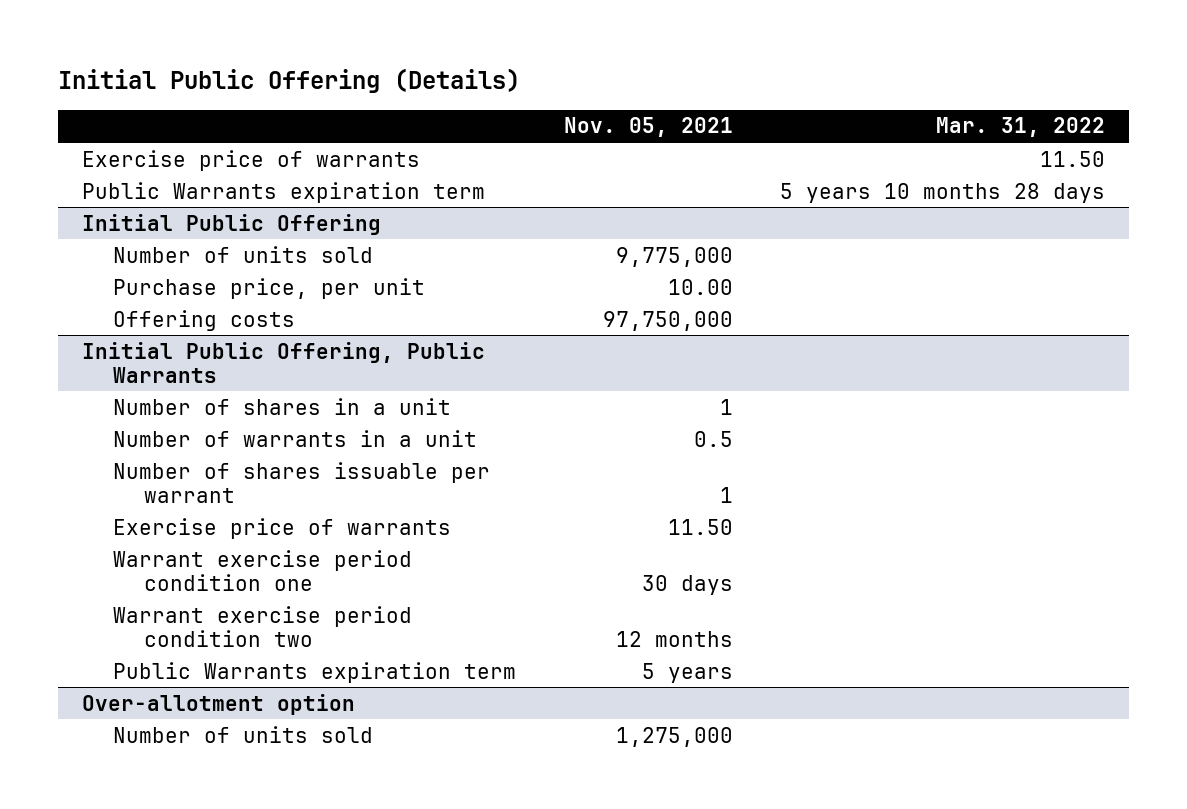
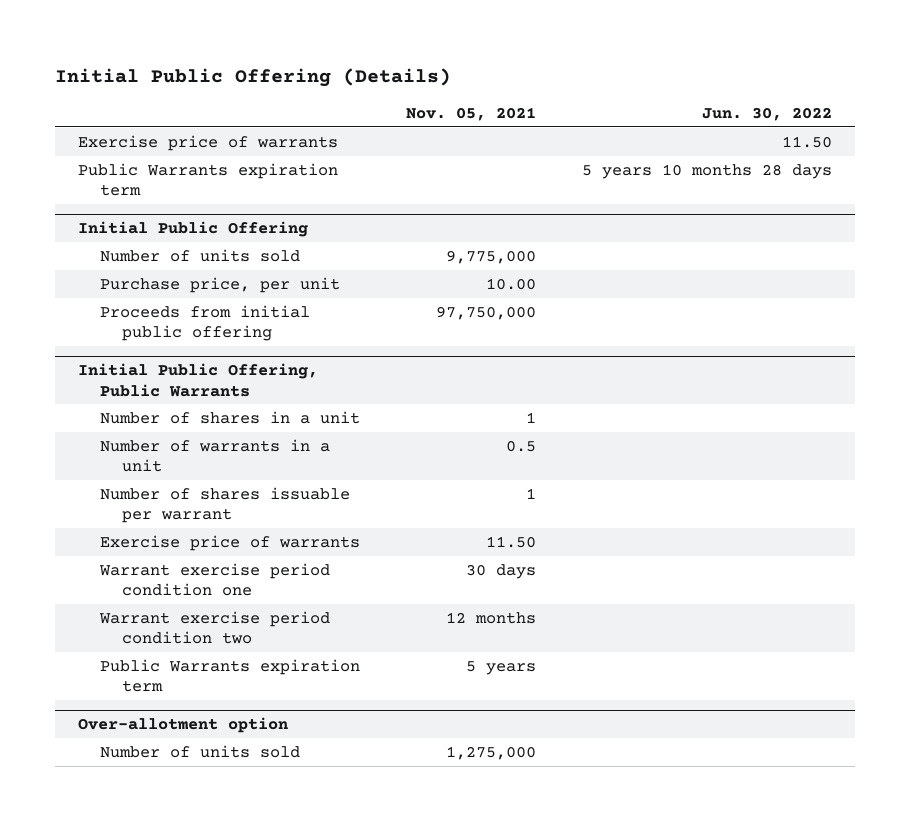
[936,117,1106,138] Mar. 31, 2022 -> none
none -> [702,106,833,121] Jun. 30, 2022
[112,309,295,331] Offering costs -> [100,304,311,342] Proceeds from initial public offering

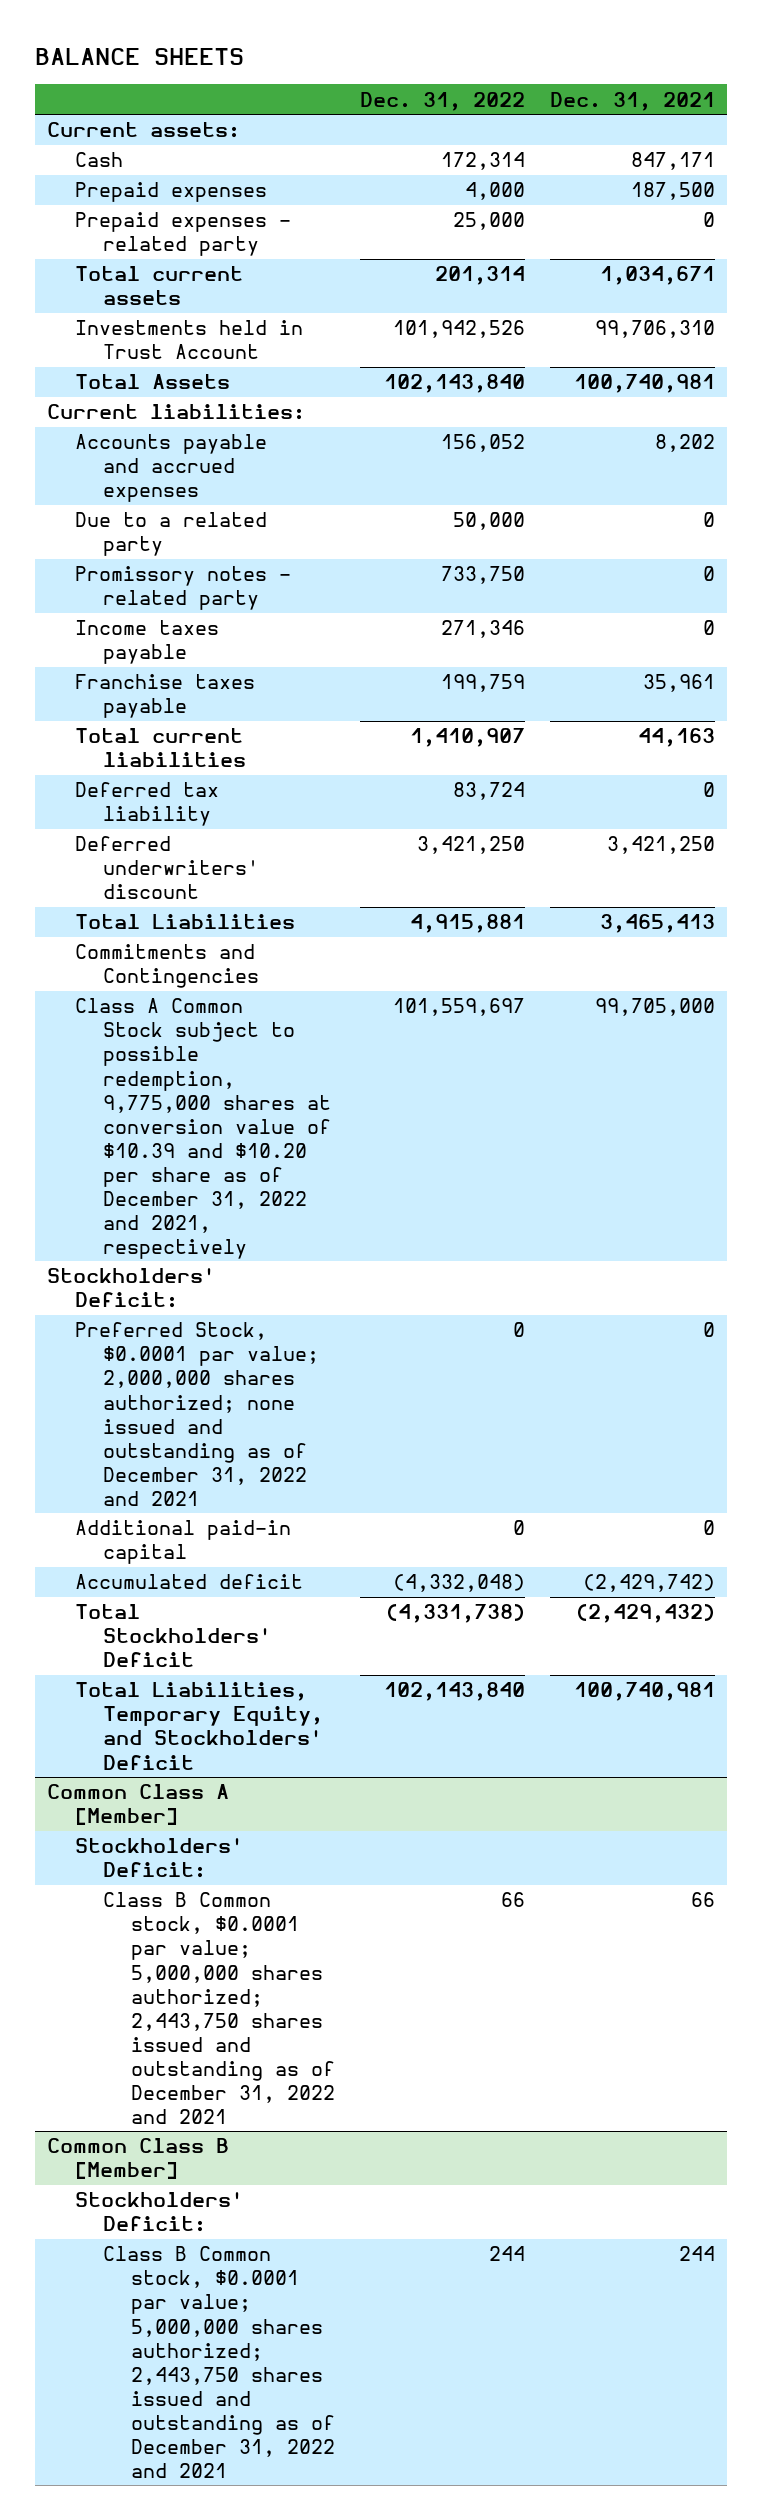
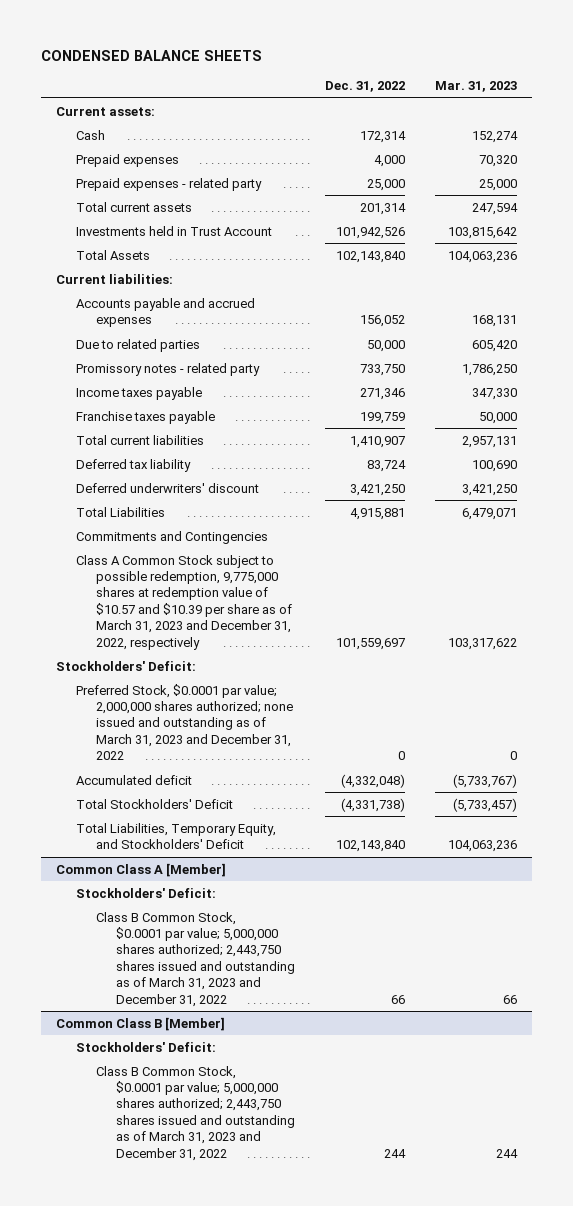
[34,47,244,65] BALANCE SHEETS -> [40,49,262,61] CONDENSED BALANCE SHEETS
[550,91,716,111] Dec. 31, 2021 -> none
none -> [435,81,518,93] Mar. 31, 2023
[75,512,268,557] Due to a related party -> [75,338,200,352] Due to related parties
[75,998,332,1259] Class A Common Stock subject to possible redemption, 9,775,000 shares at conversion value of $10.39 and $10.20 per share as of December 31, 2022 and 2021, respectively -> [75,554,292,650] Class A Common Stock subject to possible redemption, 9,775,000 shares at redemption value of $10.57 and $10.39 per share as of March 31, 2023 and December 31, 2022, respectively
[75,1520,292,1565] Additional paid-in capital -> none
[75,1322,320,1506] Preferred Stock, $0.0001 par value; 2,000,000 shares authorized; none issued and outstanding as of December 31, 2022 and 2021 -> [75,683,293,761] Preferred Stock, $0.0001 par value; 2,000,000 shares authorized; none issued and outstanding as of March 31, 2023 and December 31, 2022
[103,1892,336,2124] Class B Common stock, $0.0001 par value; 5,000,000 shares authorized; 2,443,750 shares issued and outstanding as of December 31, 2022 and 2021 -> [95,911,295,1007] Class B Common Stock, $0.0001 par value; 5,000,000 shares authorized; 2,443,750 shares issued and outstanding as of March 31, 2023 and December 31, 2022
[103,2246,336,2478] Class B Common stock, $0.0001 par value; 5,000,000 shares authorized; 2,443,750 shares issued and outstanding as of December 31, 2022 and 2021 -> [95,1065,295,1161] Class B Common Stock, $0.0001 par value; 5,000,000 shares authorized; 2,443,750 shares issued and outstanding as of March 31, 2023 and December 31, 2022

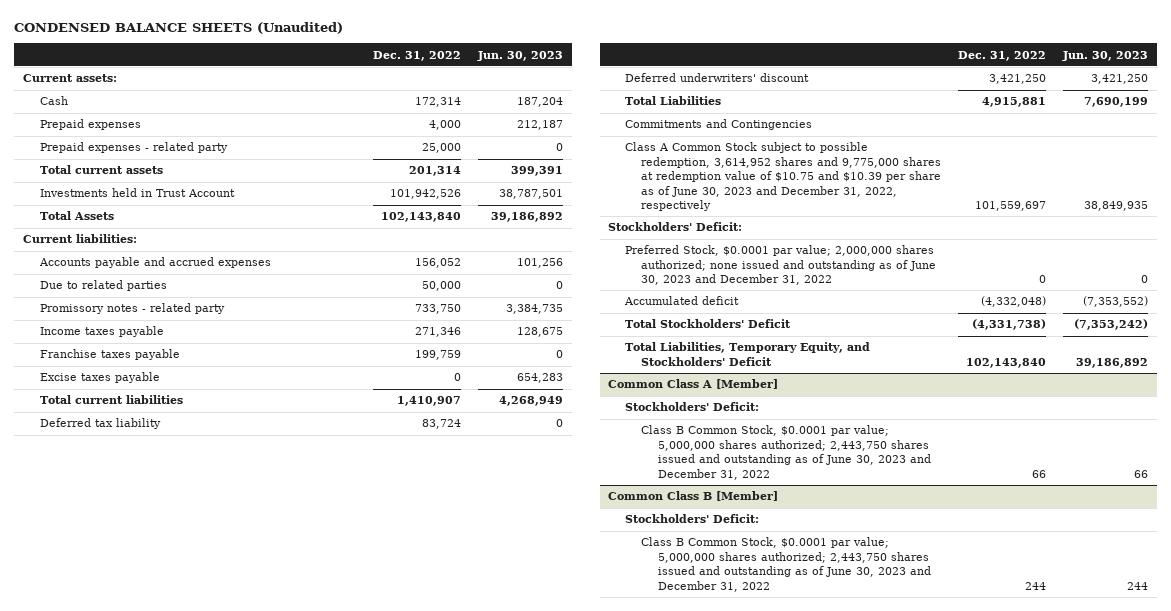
[40,49,262,61] CONDENSED BALANCE SHEETS -> [14,21,344,34] CONDENSED BALANCE SHEETS (Unaudited)
[435,81,518,93] Mar. 31, 2023 -> none
none -> [477,50,564,61] Jun. 30, 2023
none -> [39,372,160,384] Excise taxes payable
[75,554,292,650] Class A Common Stock subject to possible redemption, 9,775,000 shares at redemption value of $10.57 and $10.39 per share as of March 31, 2023 and December 31, 2022, respectively -> [624,142,942,211] Class A Common Stock subject to possible redemption, 3,614,952 shares and 9,775,000 shares at redemption value of $10.75 and $10.39 per share as of June 30, 2023 and December 31, 2022, respectively
[75,683,293,761] Preferred Stock, $0.0001 par value; 2,000,000 shares authorized; none issued and outstanding as of March 31, 2023 and December 31, 2022 -> [624,245,937,286] Preferred Stock, $0.0001 par value; 2,000,000 shares authorized; none issued and outstanding as of June 30, 2023 and December 31, 2022
[95,911,295,1007] Class B Common Stock, $0.0001 par value; 5,000,000 shares authorized; 2,443,750 shares issued and outstanding as of March 31, 2023 and December 31, 2022 -> [641,425,932,480] Class B Common Stock, $0.0001 par value; 5,000,000 shares authorized; 2,443,750 shares issued and outstanding as of June 30, 2023 and December 31, 2022
[95,1065,295,1161] Class B Common Stock, $0.0001 par value; 5,000,000 shares authorized; 2,443,750 shares issued and outstanding as of March 31, 2023 and December 31, 2022 -> [641,537,932,592] Class B Common Stock, $0.0001 par value; 5,000,000 shares authorized; 2,443,750 shares issued and outstanding as of June 30, 2023 and December 31, 2022

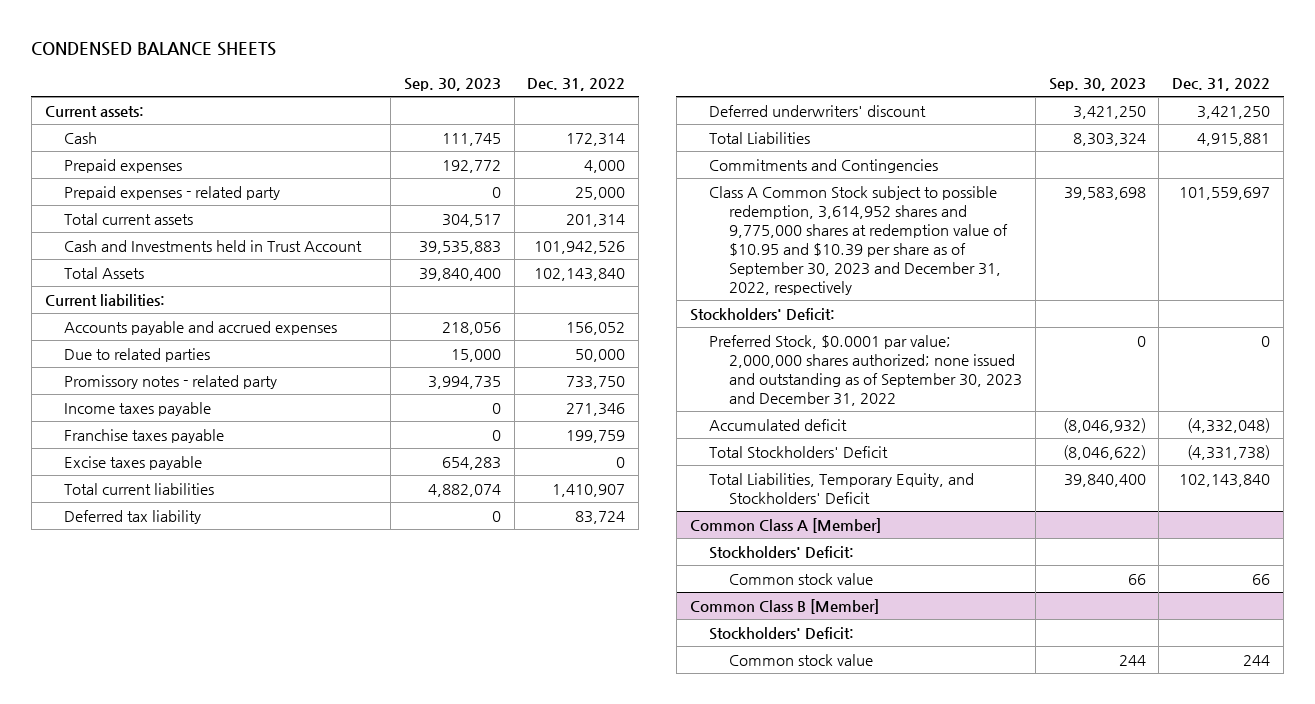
[14,21,344,34] CONDENSED BALANCE SHEETS (Unaudited) -> [31,42,277,57] CONDENSED BALANCE SHEETS
[477,50,564,61] Jun. 30, 2023 -> none
none -> [403,77,501,91] Sep. 30, 2023
[39,188,235,198] Investments held in Trust Account -> [64,239,363,252] Cash and Investments held in Trust Account
[624,142,942,211] Class A Common Stock subject to possible redemption, 3,614,952 shares and 9,775,000 shares at redemption value of $10.75 and $10.39 per share as of June 30, 2023 and December 31, 2022, respectively -> [709,185,1008,295] Class A Common Stock subject to possible redemption, 3,614,952 shares and 9,775,000 shares at redemption value of $10.95 and $10.39 per share as of September 30, 2023 and December 31, 2022, respectively
[624,245,937,286] Preferred Stock, $0.0001 par value; 2,000,000 shares authorized; none issued and outstanding as of June 30, 2023 and December 31, 2022 -> [709,334,1022,406] Preferred Stock, $0.0001 par value; 2,000,000 shares authorized; none issued and outstanding as of September 30, 2023 and December 31, 2022
[641,425,932,480] Class B Common Stock, $0.0001 par value; 5,000,000 shares authorized; 2,443,750 shares issued and outstanding as of June 30, 2023 and December 31, 2022 -> [728,572,873,585] Common stock value
[641,537,932,592] Class B Common Stock, $0.0001 par value; 5,000,000 shares authorized; 2,443,750 shares issued and outstanding as of June 30, 2023 and December 31, 2022 -> [728,653,873,666] Common stock value

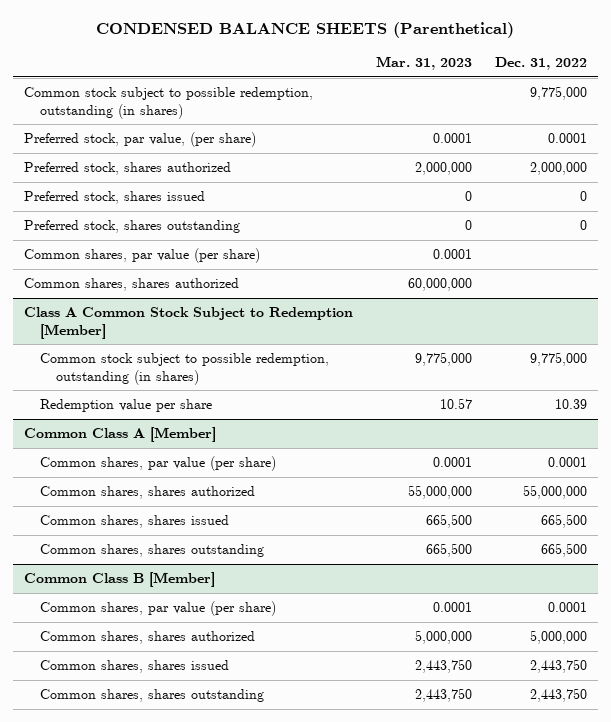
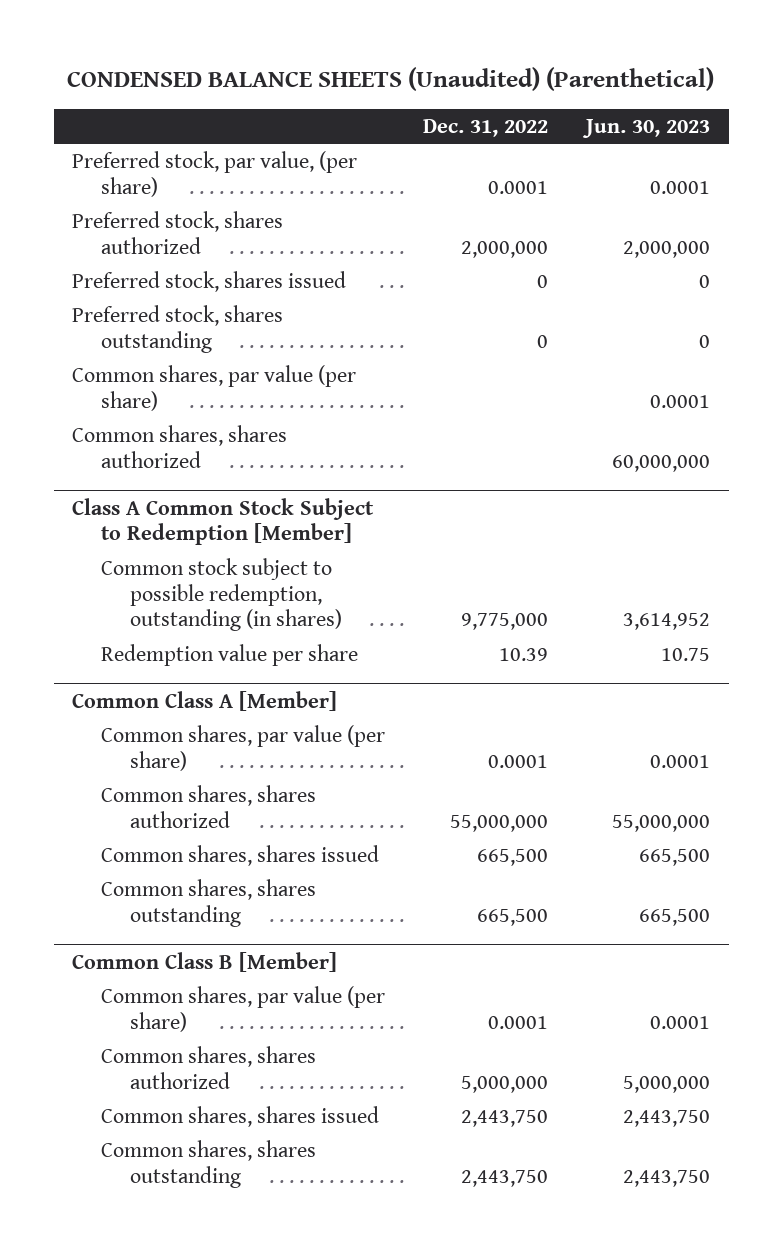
[96,22,515,39] CONDENSED BALANCE SHEETS (Parenthetical) -> [67,67,715,92] CONDENSED BALANCE SHEETS (Unaudited) (Parenthetical)
[375,56,472,71] Mar. 31, 2023 -> none
none -> [581,118,710,138] Jun. 30, 2023
[24,87,314,119] Common stock subject to possible redemption, outstanding (in shares) -> none

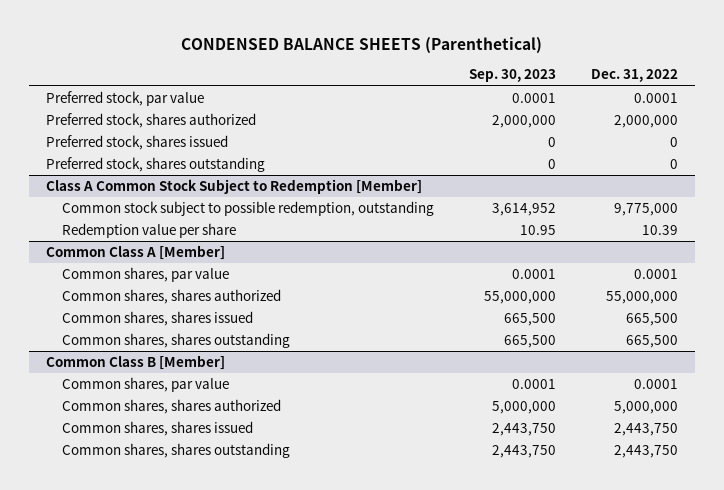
[67,67,715,92] CONDENSED BALANCE SHEETS (Unaudited) (Parenthetical) -> [180,36,542,54] CONDENSED BALANCE SHEETS (Parenthetical)
[581,118,710,138] Jun. 30, 2023 -> none
none -> [468,69,556,83] Sep. 30, 2023
[72,150,358,197] Preferred stock, par value, (per share) -> [45,91,204,107] Preferred stock, par value
[72,364,357,411] Common shares, par value (per share) -> none
[72,424,288,468] Common shares, shares authorized -> none
[101,557,342,632] Common stock subject to possible redemption, outstanding (in shares) -> [62,201,435,217] Common stock subject to possible redemption, outstanding
[101,724,386,771] Common shares, par value (per share) -> [62,267,230,283] Common shares, par value
[101,985,386,1032] Common shares, par value (per share) -> [62,377,230,393] Common shares, par value

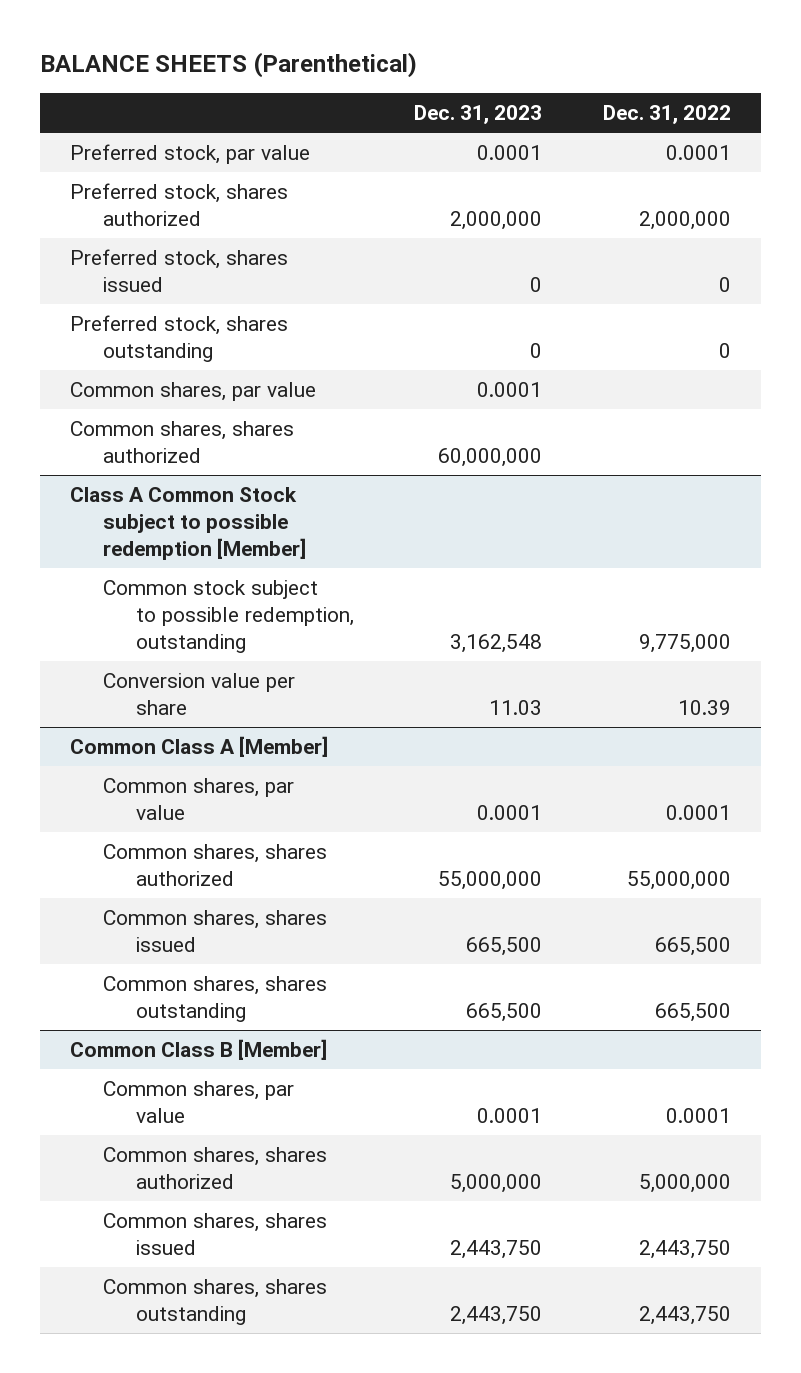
[180,36,542,54] CONDENSED BALANCE SHEETS (Parenthetical) -> [39,52,417,79] BALANCE SHEETS (Parenthetical)
[468,69,556,83] Sep. 30, 2023 -> none
none -> [414,105,543,125] Dec. 31, 2023
none -> [69,381,316,401] Common shares, par value
none -> [69,420,294,463] Common shares, shares authorized
[45,179,422,195] Class A Common Stock Subject to Redemption [Member] -> [69,486,306,560] Class A Common Stock subject to possible redemption [Member]
[62,223,237,239] Redemption value per share -> [102,672,295,715] Conversion value per share

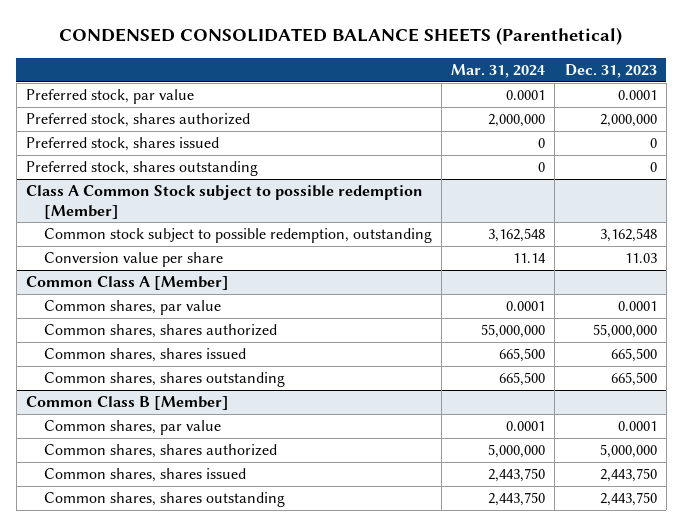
[39,52,417,79] BALANCE SHEETS (Parenthetical) -> [59,27,623,46] CONDENSED CONSOLIDATED BALANCE SHEETS (Parenthetical)
[603,105,732,125] Dec. 31, 2022 -> none
none -> [451,64,546,79] Mar. 31, 2024
[69,381,316,401] Common shares, par value -> none
[69,420,294,463] Common shares, shares authorized -> none

